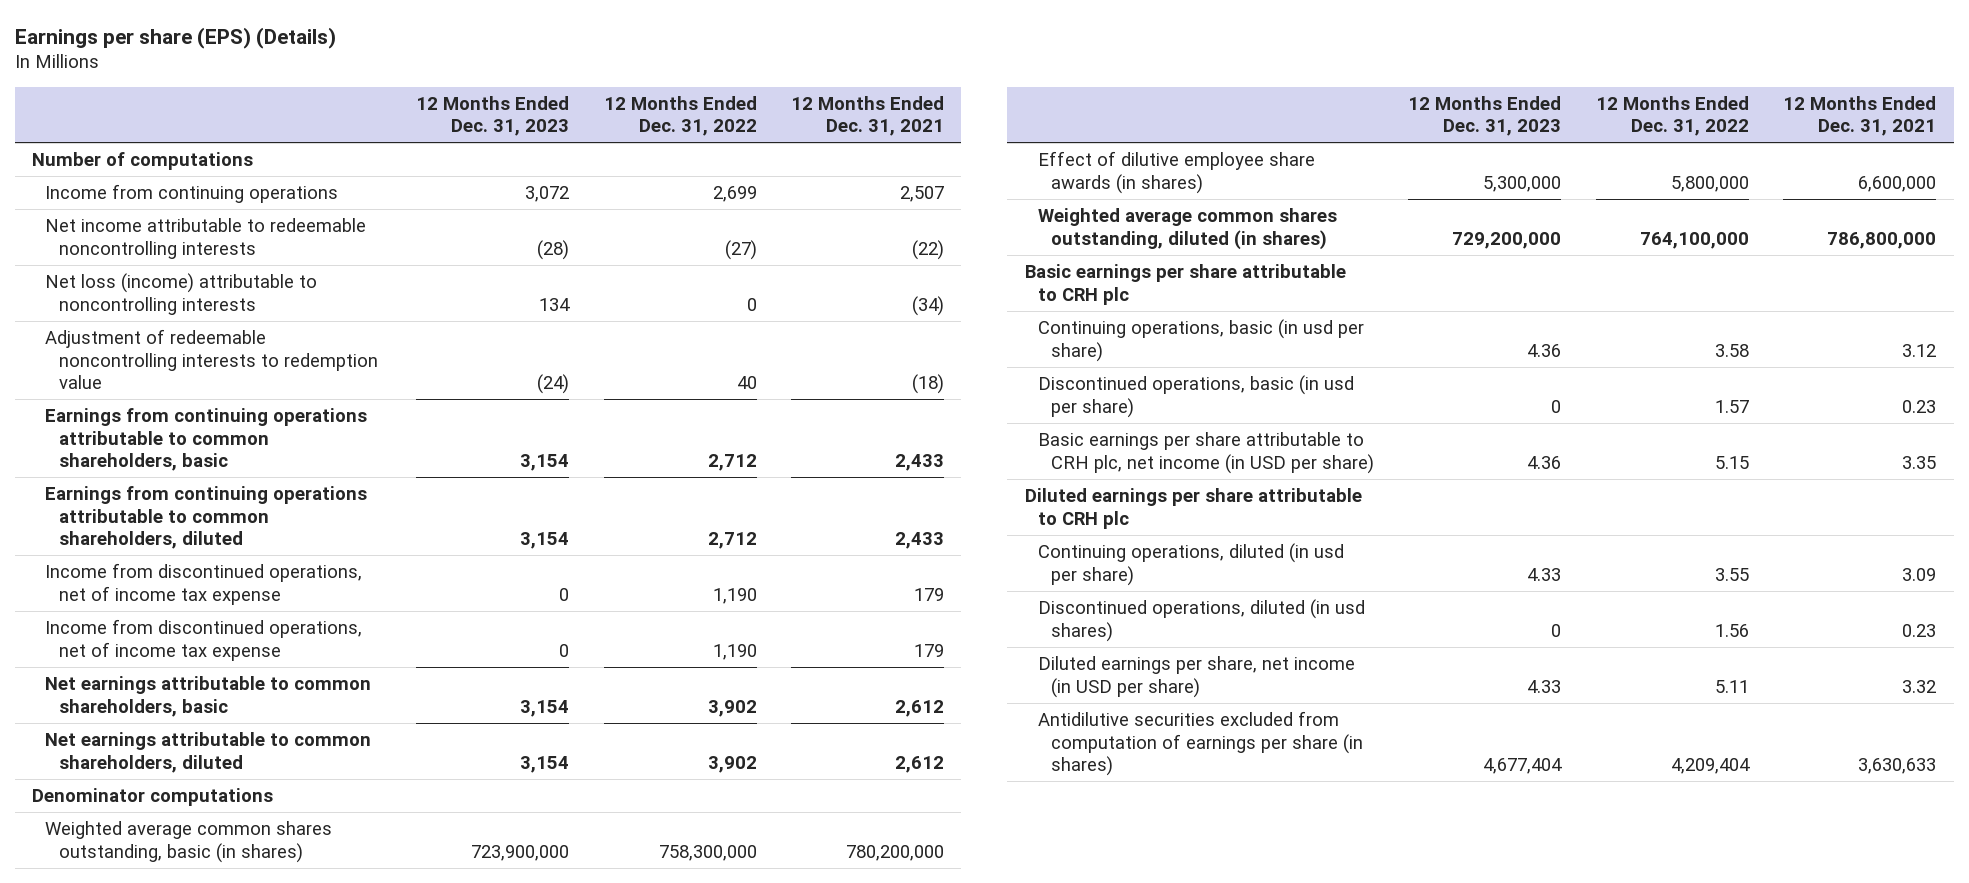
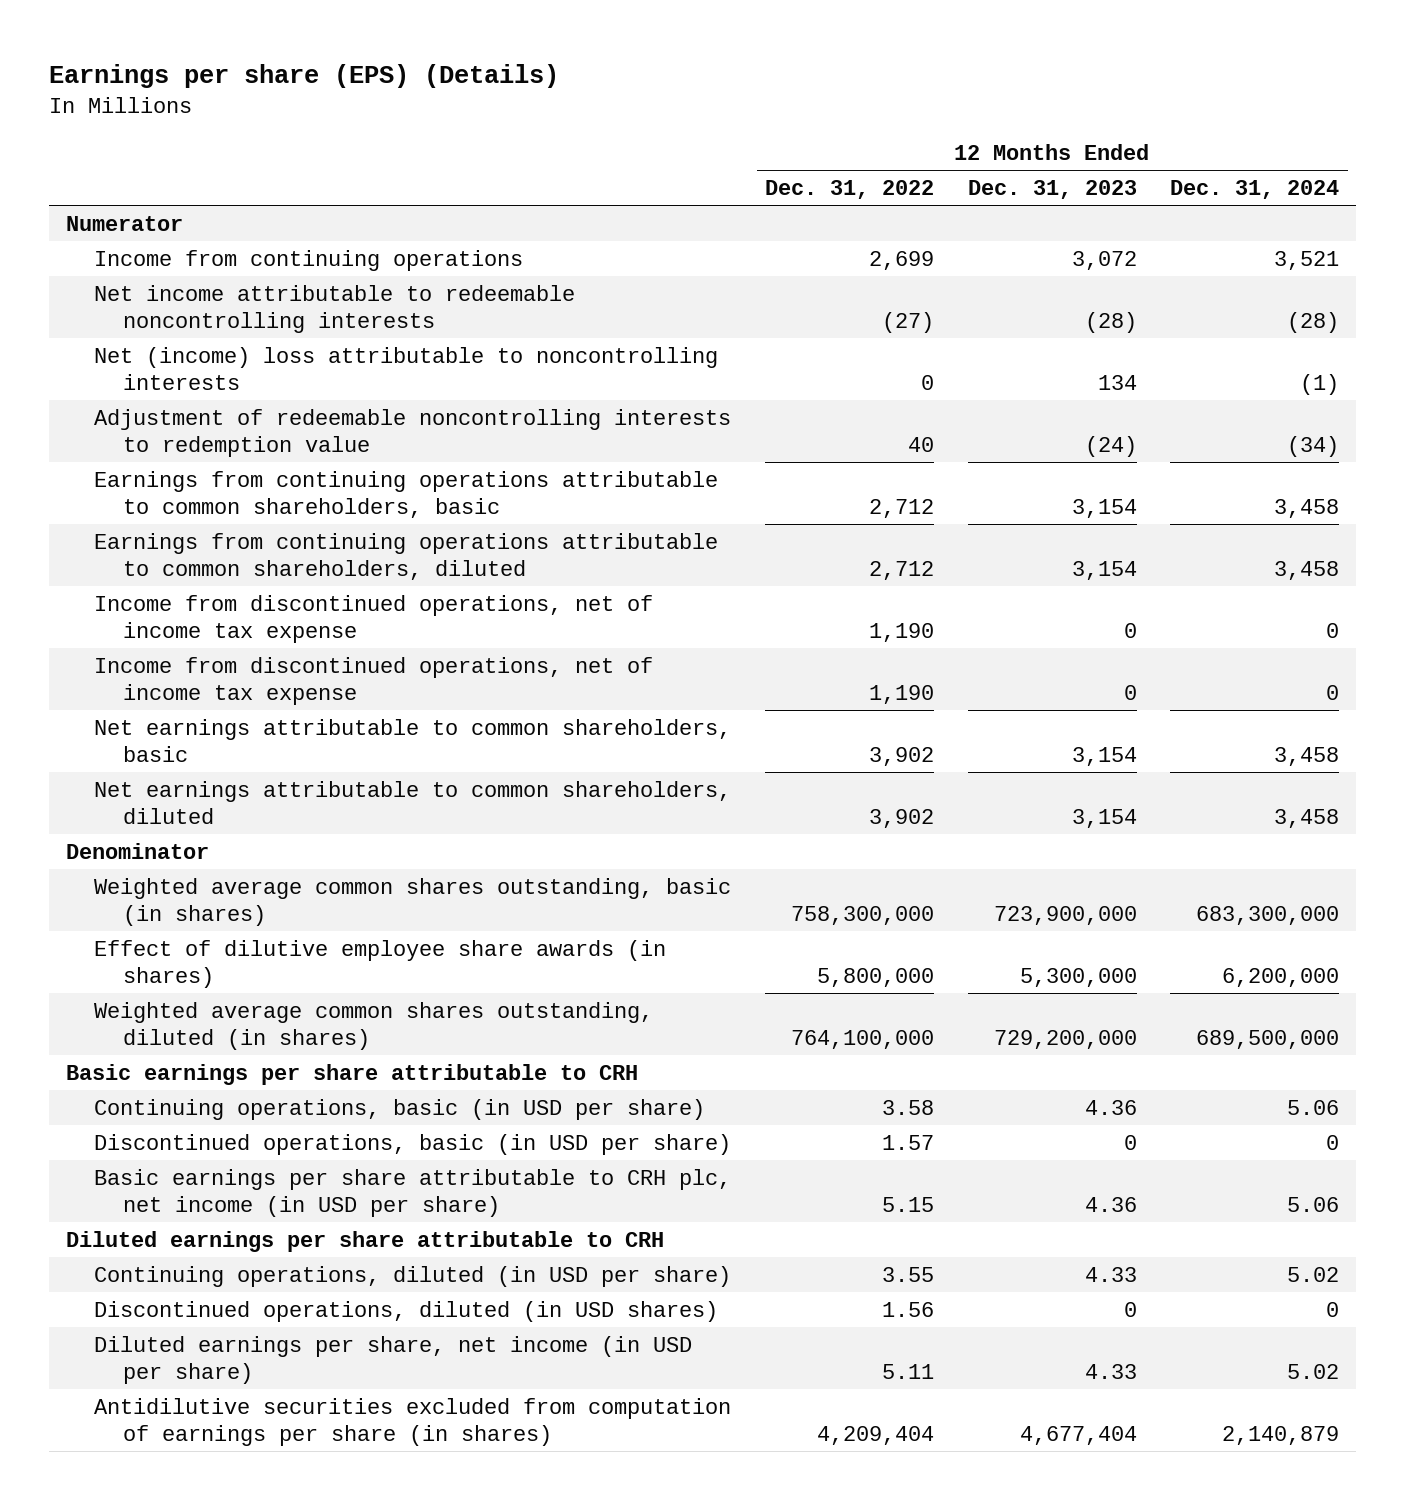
[791,95,945,137] 12 Months Ended Dec. 31, 2021 -> none
none -> [1170,179,1340,199] Dec. 31, 2024
[32,151,254,170] Number of computations -> [65,215,183,231] Numerator
[45,272,318,315] Net loss (income) attributable to noncontrolling interests -> [94,346,719,390] Net (income) loss attributable to noncontrolling interests
[32,787,274,806] Denominator computations -> [65,842,209,859] Denominator
[1024,263,1346,305] Basic earnings per share attributable to CRH plc -> [65,1063,638,1085] Basic earnings per share attributable to CRH
[1037,318,1364,362] Continuing operations, basic (in usd per share) -> [94,1098,706,1120] Continuing operations, basic (in USD per share)
[1037,374,1354,418] Discontinued operations, basic (in usd per share) -> [94,1133,732,1155] Discontinued operations, basic (in USD per share)
[1024,487,1362,529] Diluted earnings per share attributable to CRH plc -> [65,1230,664,1252] Diluted earnings per share attributable to CRH
[1037,542,1344,586] Continuing operations, diluted (in usd per share) -> [94,1265,732,1287] Continuing operations, diluted (in USD per share)
[1037,598,1365,642] Discontinued operations, diluted (in usd shares) -> [94,1300,719,1322] Discontinued operations, diluted (in USD shares)

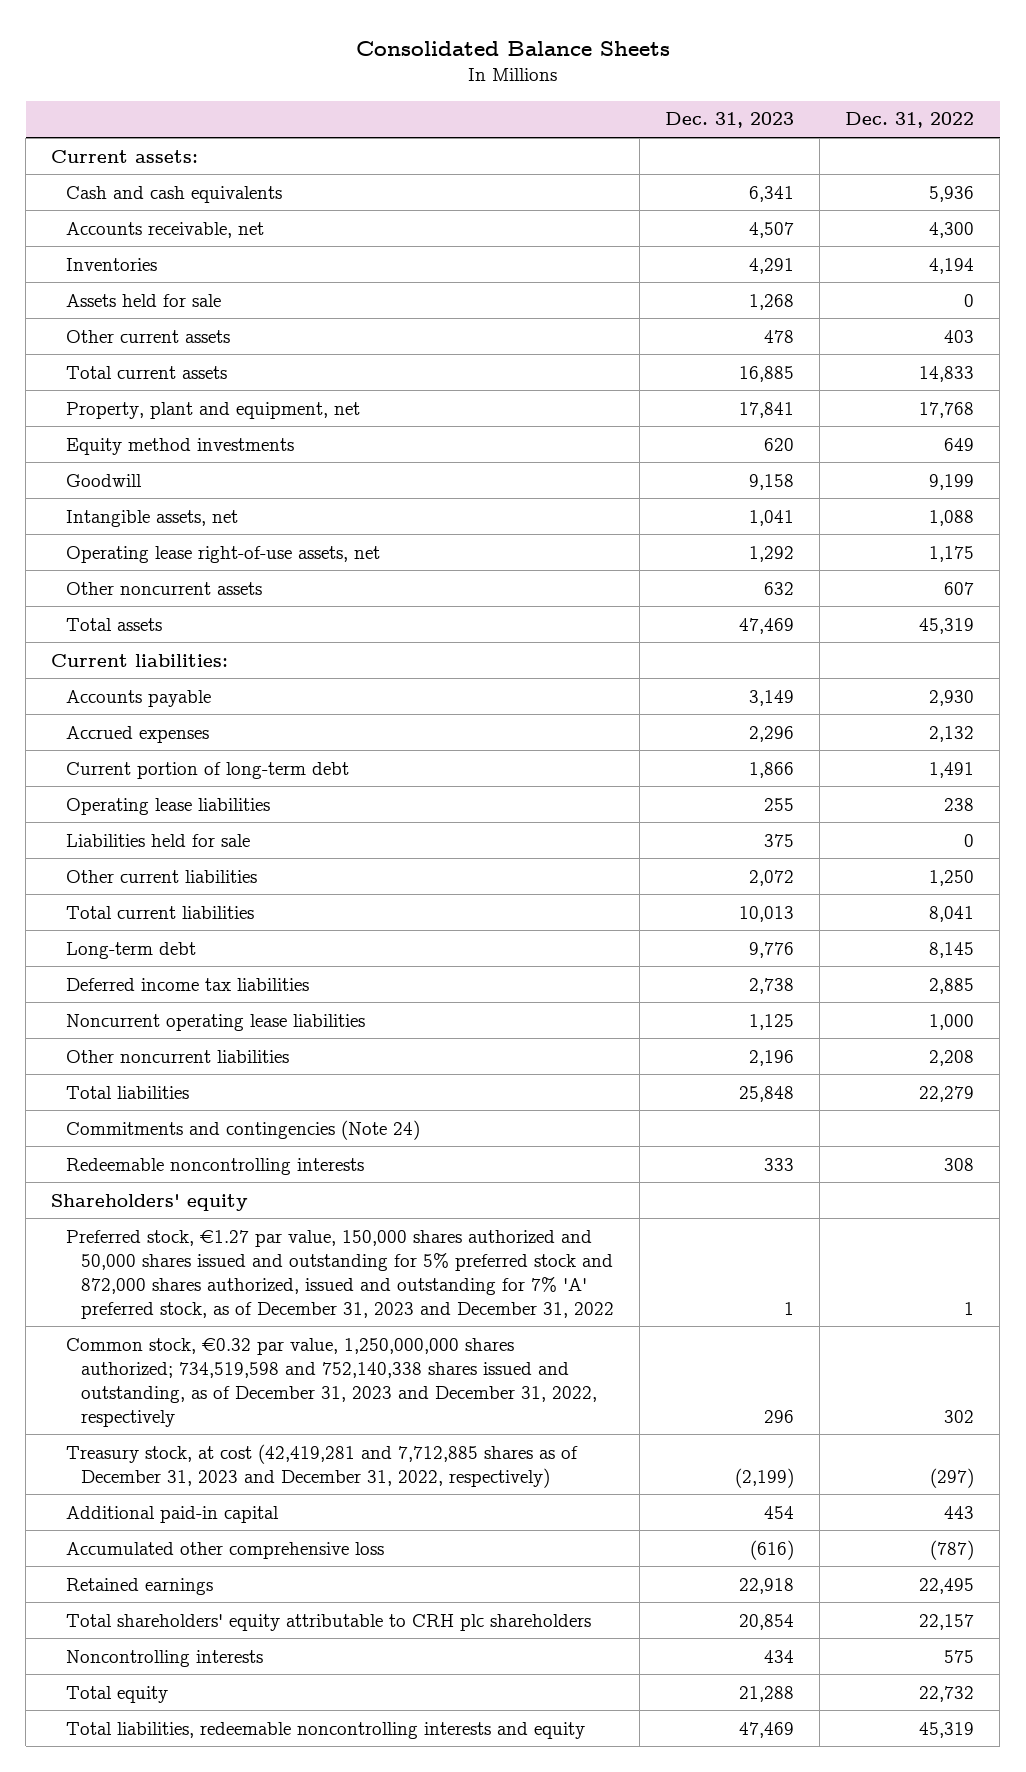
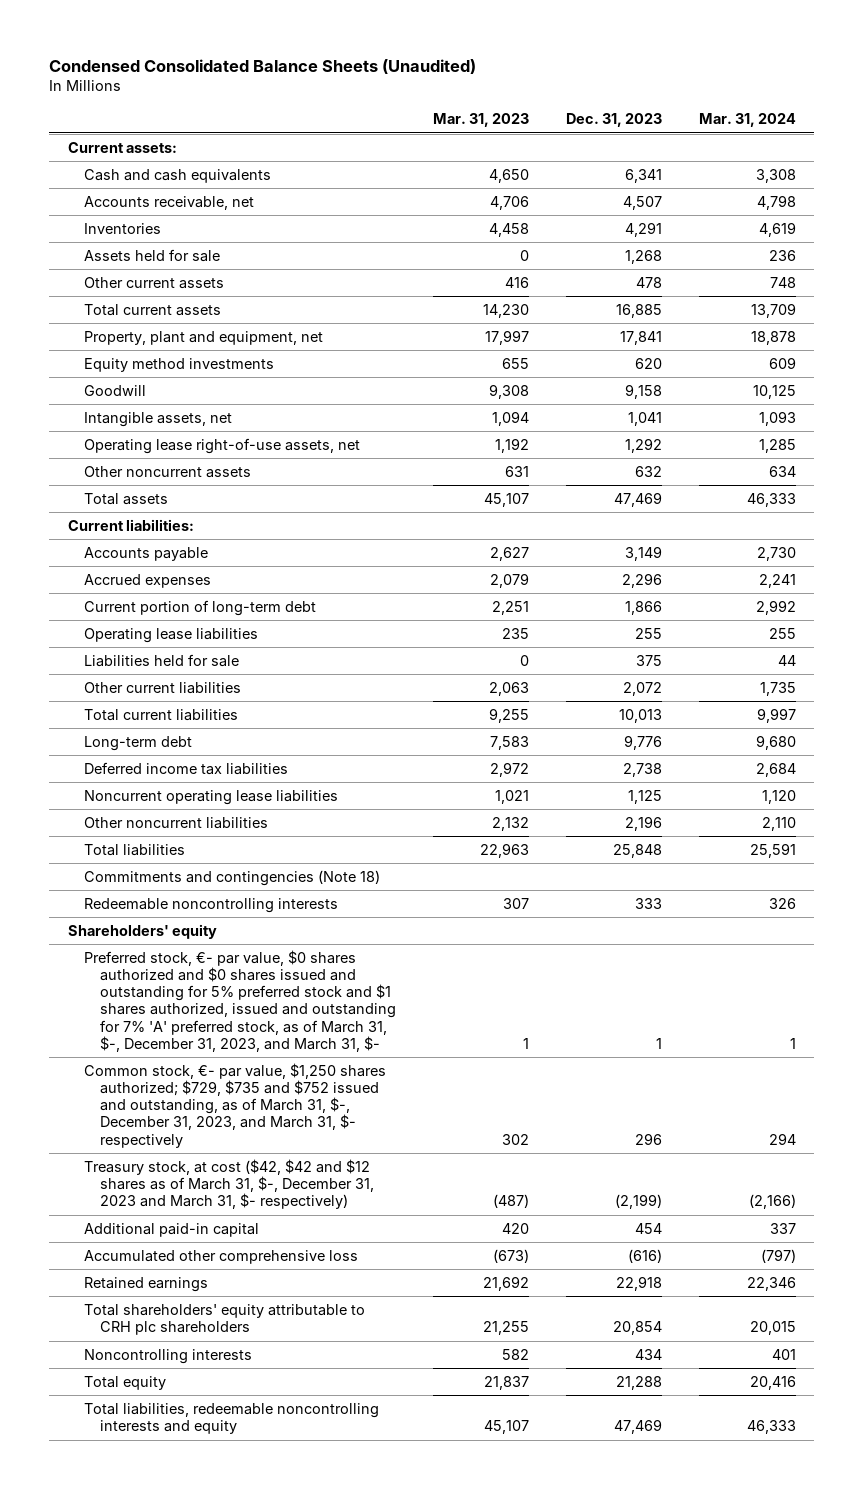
[355,40,670,56] Consolidated Balance Sheets -> [49,58,477,74] Condensed Consolidated Balance Sheets (Unaudited)
[845,112,975,129] Dec. 31, 2022 -> none
none -> [432,112,529,127] Mar. 31, 2023
none -> [698,112,796,127] Mar. 31, 2024
[66,1119,421,1140] Commitments and contingencies (Note 24) -> [83,869,380,886] Commitments and contingencies (Note 18)
[66,1229,614,1319] Preferred stock, €1.27 par value, 150,000 shares authorized and 50,000 shares issued and outstanding for 5% preferred stock and 872,000 shares authorized, issued and outstanding for 7% 'A' preferred stock, as of December 31, 2023 and December 31, 2022 -> [83,949,396,1052] Preferred stock, €- par value, $0 shares authorized and $0 shares issued and outstanding for 5% preferred stock and $1 shares authorized, issued and outstanding for 7% 'A' preferred stock, as of March 31, $-, December 31, 2023, and March 31, $-
[66,1337,597,1427] Common stock, €0.32 par value, 1,250,000,000 shares authorized; 734,519,598 and 752,140,338 shares issued and outstanding, as of December 31, 2023 and December 31, 2022, respectively -> [83,1062,386,1148] Common stock, €- par value, $1,250 shares authorized; $729, $735 and $752 issued and outstanding, as of March 31, $-, December 31, 2023, and March 31, $- respectively
[66,1443,579,1488] Treasury stock, at cost (42,419,281 and 7,712,885 shares as of December 31, 2023 and December 31, 2022, respectively) -> [83,1158,374,1210] Treasury stock, at cost ($42, $42 and $12 shares as of March 31, $-, December 31, 2023 and March 31, $- respectively)

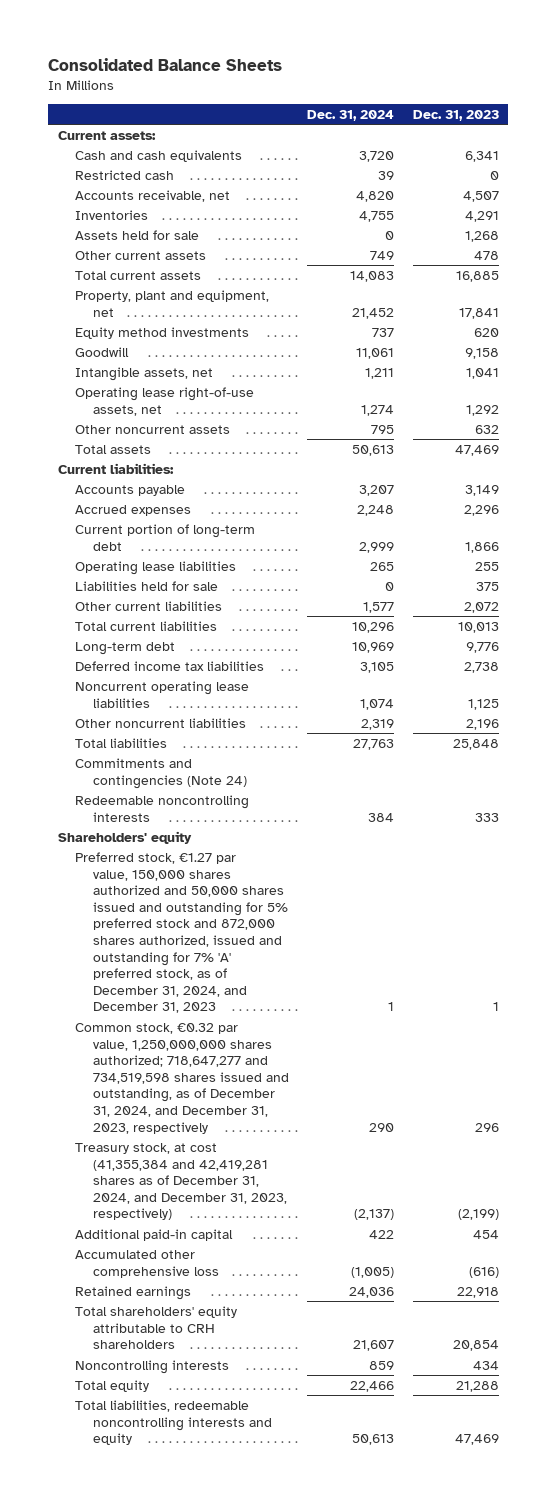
[49,58,477,74] Condensed Consolidated Balance Sheets (Unaudited) -> [48,57,283,71] Consolidated Balance Sheets
[432,112,529,127] Mar. 31, 2023 -> none
[698,112,796,127] Mar. 31, 2024 -> none
none -> [307,109,395,121] Dec. 31, 2024
none -> [75,169,175,180] Restricted cash
[83,869,380,886] Commitments and contingencies (Note 18) -> [75,757,248,789] Commitments and contingencies (Note 24)
[83,949,396,1052] Preferred stock, €- par value, $0 shares authorized and $0 shares issued and outstanding for 5% preferred stock and $1 shares authorized, issued and outstanding for 7% 'A' preferred stock, as of March 31, $-, December 31, 2023, and March 31, $- -> [75,851,289,1014] Preferred stock, €1.27 par value, 150,000 shares authorized and 50,000 shares issued and outstanding for 5% preferred stock and 872,000 shares authorized, issued and outstanding for 7% 'A' preferred stock, as of December 31, 2024, and December 31, 2023
[83,1062,386,1148] Common stock, €- par value, $1,250 shares authorized; $729, $735 and $752 issued and outstanding, as of March 31, $-, December 31, 2023, and March 31, $- respectively -> [75,1022,290,1134] Common stock, €0.32 par value, 1,250,000,000 shares authorized; 718,647,277 and 734,519,598 shares issued and outstanding, as of December 31, 2024, and December 31, 2023, respectively
[83,1158,374,1210] Treasury stock, at cost ($42, $42 and $12 shares as of March 31, $-, December 31, 2023 and March 31, $- respectively) -> [75,1142,288,1221] Treasury stock, at cost (41,355,384 and 42,419,281 shares as of December 31, 2024, and December 31, 2023, respectively)
[83,1303,365,1336] Total shareholders' equity attributable to CRH plc shareholders -> [75,1305,238,1350] Total shareholders' equity attributable to CRH shareholders

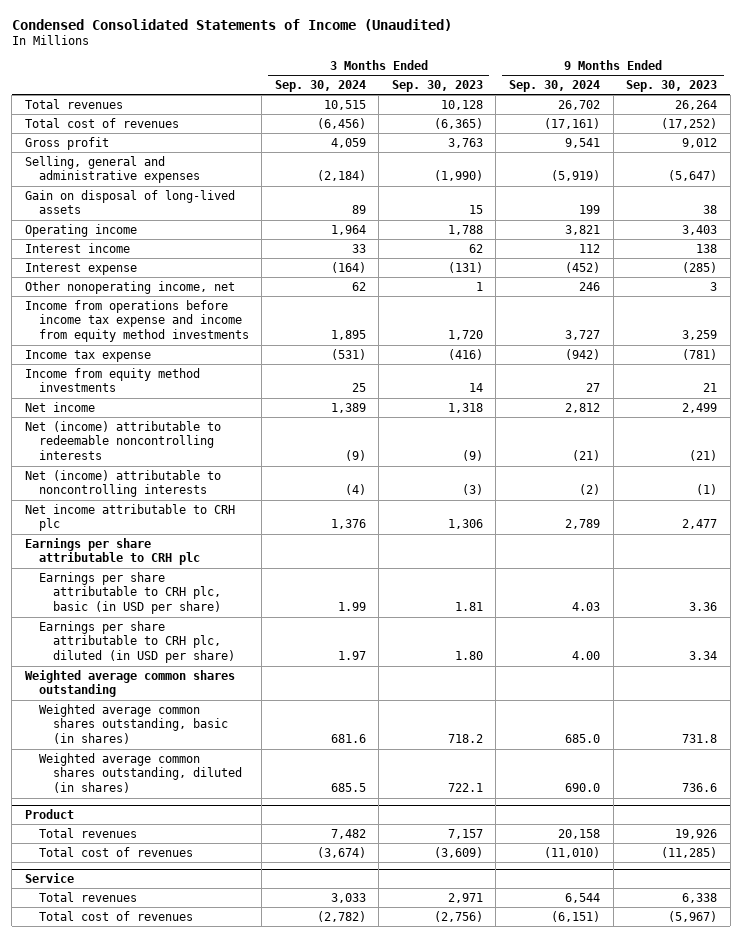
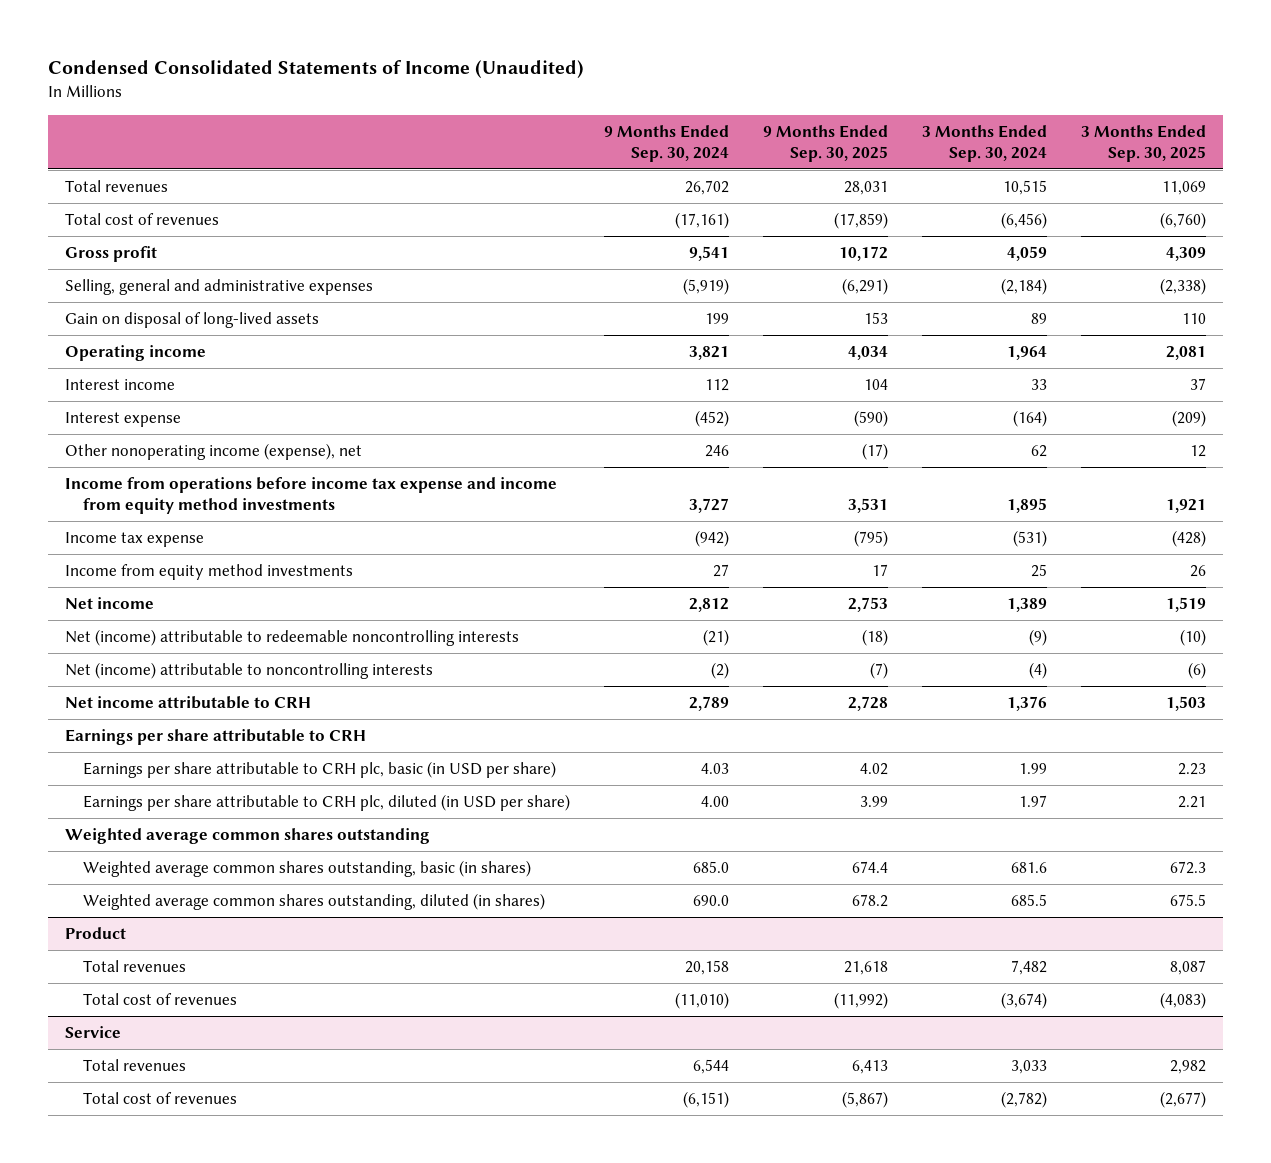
[391,80,483,93] Sep. 30, 2023 -> none
[626,80,718,93] Sep. 30, 2023 -> none
none -> [762,124,888,162] 9 Months Ended Sep. 30, 2025
none -> [1081,124,1207,162] 3 Months Ended Sep. 30, 2025
[24,280,235,294] Other nonoperating income, net -> [64,443,362,461] Other nonoperating income (expense), net
[24,503,235,532] Net income attributable to CRH plc -> [64,696,311,710] Net income attributable to CRH
[24,537,200,566] Earnings per share attributable to CRH plc -> [64,729,366,746] Earnings per share attributable to CRH

